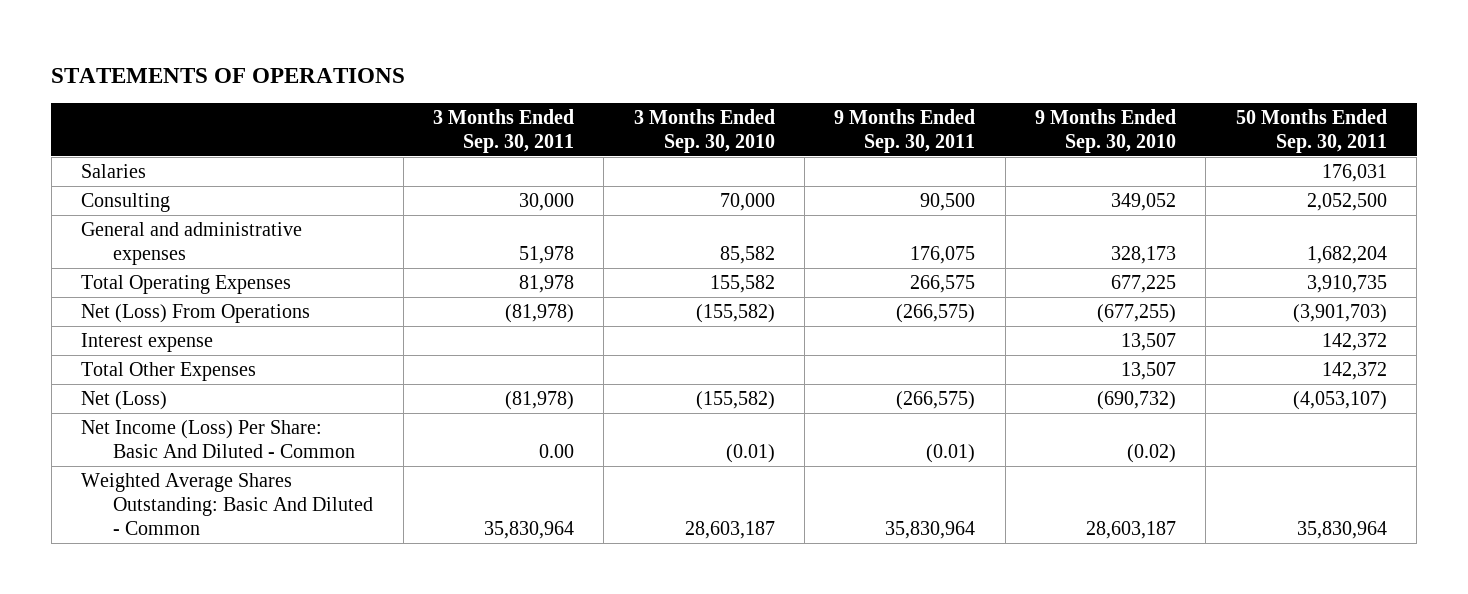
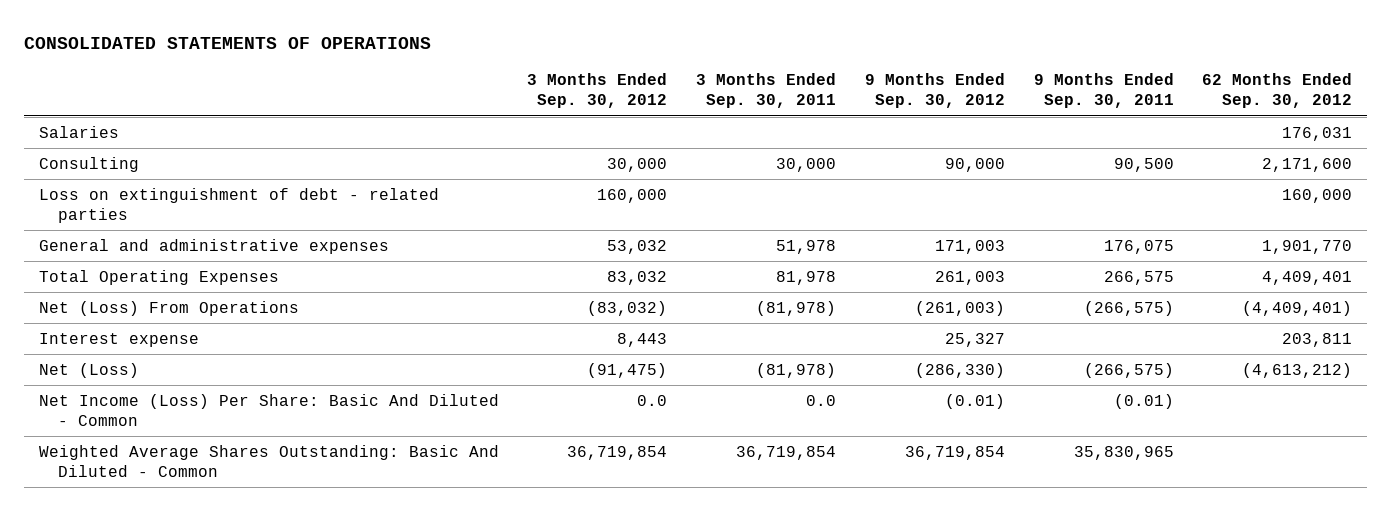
[51,67,406,83] STATEMENTS OF OPERATIONS -> [24,36,432,49] CONSOLIDATED STATEMENTS OF OPERATIONS
[633,108,775,153] 3 Months Ended Sep. 30, 2010 -> none
[1035,108,1177,153] 9 Months Ended Sep. 30, 2010 -> none
[1235,108,1387,153] 50 Months Ended Sep. 30, 2011 -> none
none -> [527,73,668,109] 3 Months Ended Sep. 30, 2012
none -> [864,73,1005,109] 9 Months Ended Sep. 30, 2012
none -> [1202,73,1353,109] 62 Months Ended Sep. 30, 2012
none -> [38,187,439,223] Loss on extinguishment of debt - related parties
[81,362,257,382] Total Other Expenses -> none
[538,444,574,459] 0.00 -> [806,394,837,406] 0.0
[483,521,574,540] 35,830,964 -> [736,445,837,460] 36,719,854
[885,521,976,540] 35,830,964 -> [1073,445,1174,460] 35,830,965

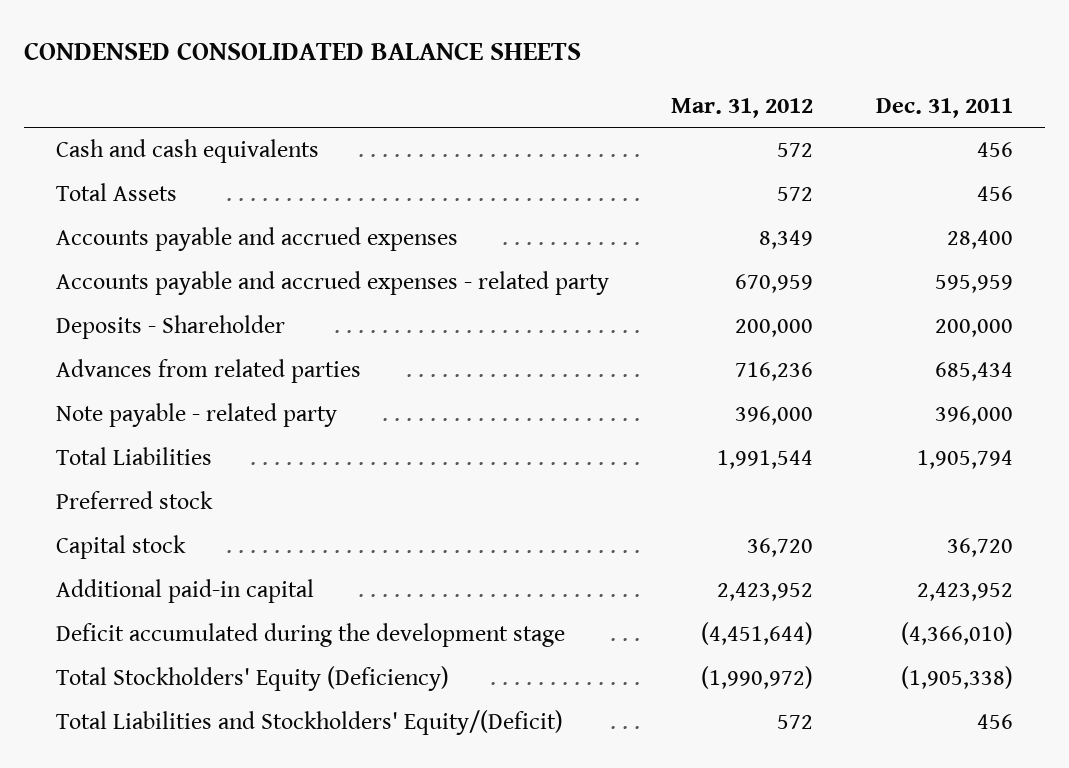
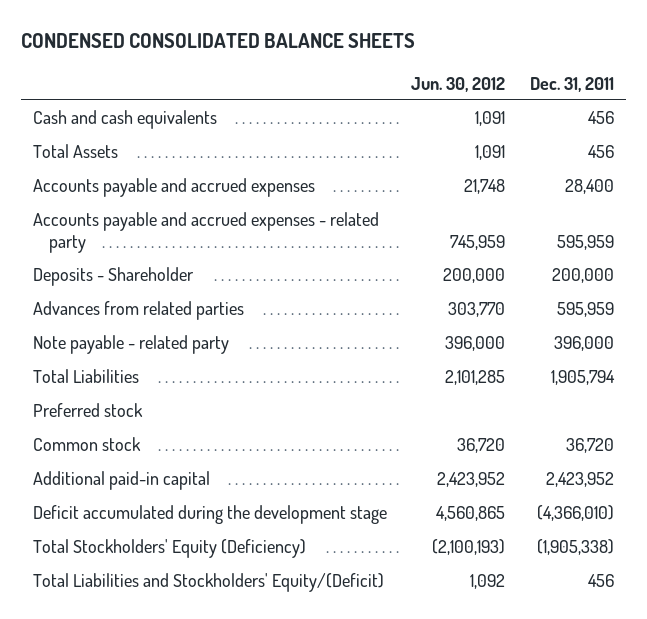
[671,97,814,118] Mar. 31, 2012 -> none
none -> [411,76,506,92] Jun. 30, 2012
[935,362,1014,382] 685,434 -> [556,302,614,318] 595,959
[55,535,186,560] Capital stock -> [32,437,141,452] Common stock

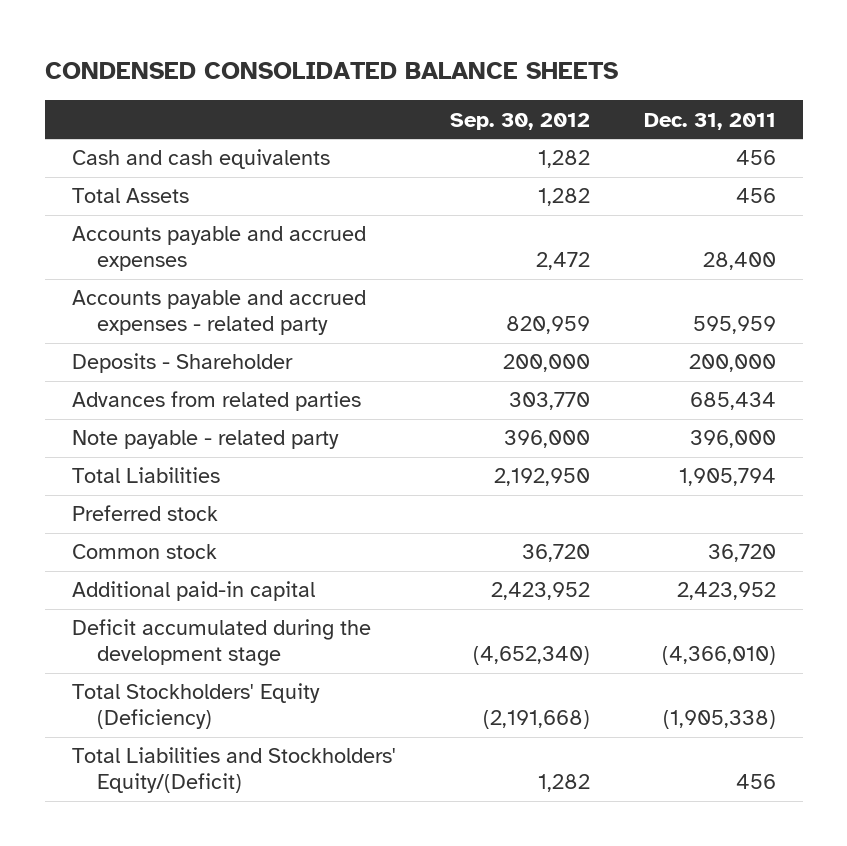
[411,76,506,92] Jun. 30, 2012 -> none
none -> [449,112,590,130] Sep. 30, 2012
[556,302,614,318] 595,959 -> [689,392,776,411] 685,434

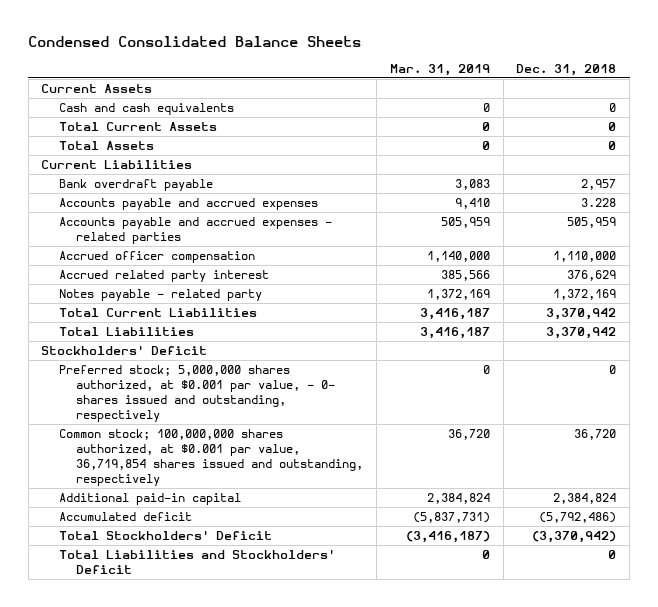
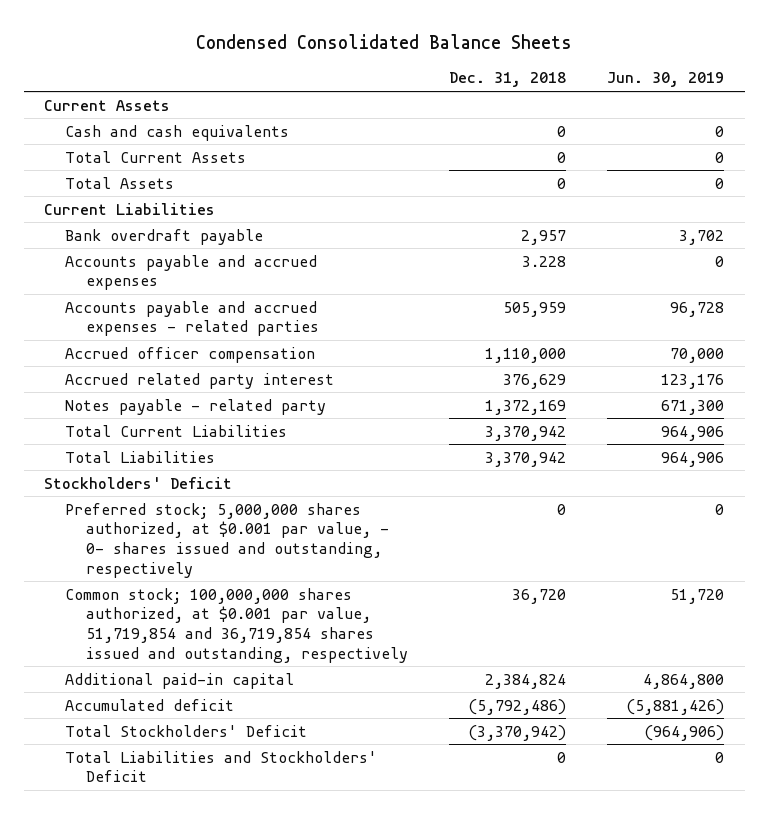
[389,64,490,77] Mar. 31, 2019 -> none
none -> [607,72,725,88] Jun. 30, 2019
[58,428,364,487] Common stock; 100,000,000 shares authorized, at $0.001 par value, 36,719,854 shares issued and outstanding, respectively -> [64,587,408,663] Common stock; 100,000,000 shares authorized, at $0.001 par value, 51,719,854 and 36,719,854 shares issued and outstanding, respectively

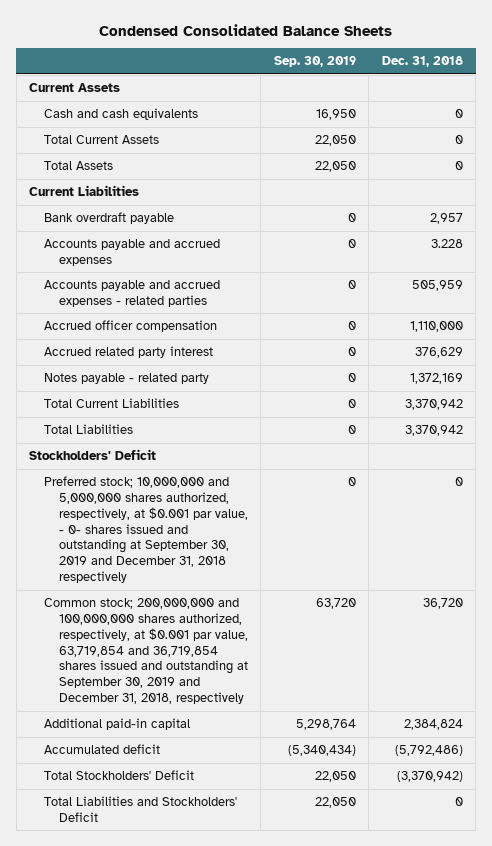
[607,72,725,88] Jun. 30, 2019 -> none
none -> [273,56,356,68] Sep. 30, 2019
[64,502,389,578] Preferred stock; 5,000,000 shares authorized, at $0.001 par value, - 0- shares issued and outstanding, respectively -> [44,476,249,583] Preferred stock; 10,000,000 and 5,000,000 shares authorized, respectively, at $0.001 par value, - 0- shares issued and outstanding at September 30, 2019 and December 31, 2018 respectively
[64,587,408,663] Common stock; 100,000,000 shares authorized, at $0.001 par value, 51,719,854 and 36,719,854 shares issued and outstanding, respectively -> [44,598,249,704] Common stock; 200,000,000 and 100,000,000 shares authorized, respectively, at $0.001 par value, 63,719,854 and 36,719,854 shares issued and outstanding at September 30, 2019 and December 31, 2018, respectively

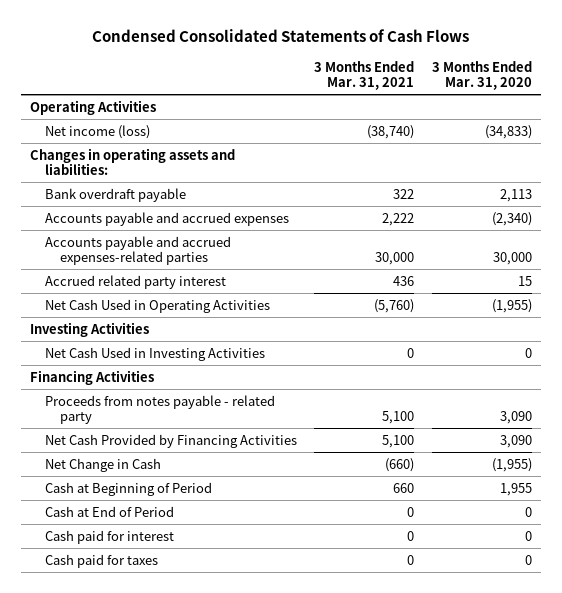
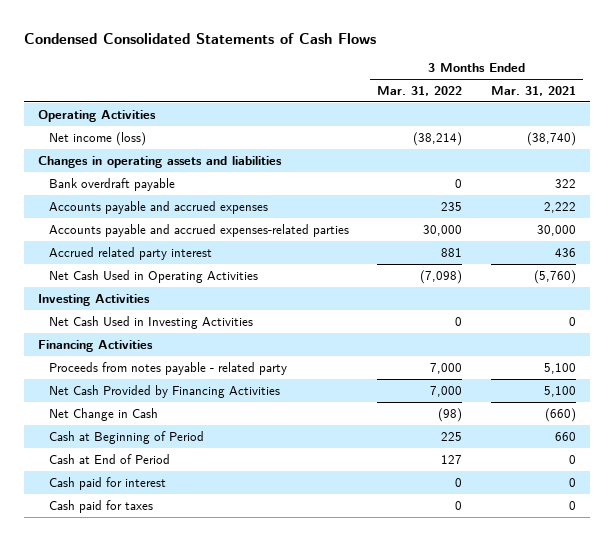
[431,60,532,90] 3 Months Ended Mar. 31, 2020 -> none
none -> [377,85,463,96] Mar. 31, 2022
[29,147,235,176] Changes in operating assets and liabilities: -> [38,155,283,168] Changes in operating assets and liabilities

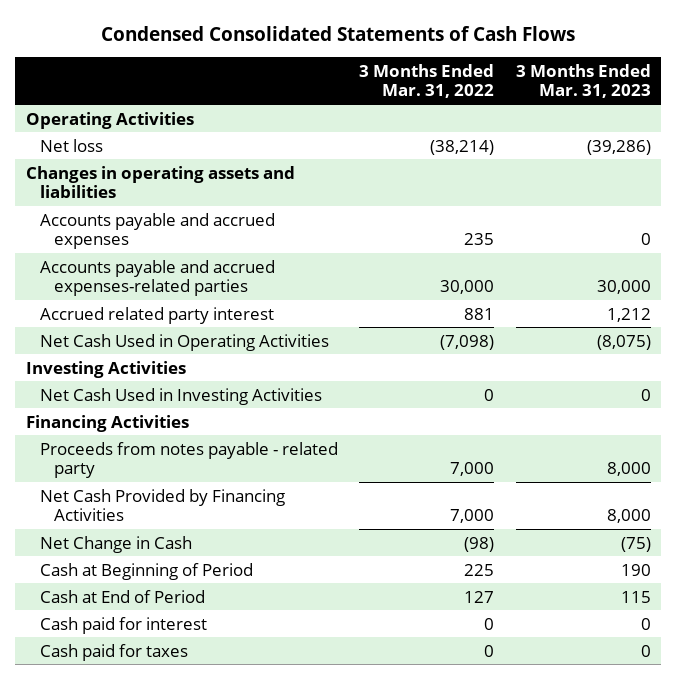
[490,85,576,96] Mar. 31, 2021 -> none
none -> [515,63,651,99] 3 Months Ended Mar. 31, 2023
[48,131,146,146] Net income (loss) -> [39,138,103,152] Net loss
[48,177,175,191] Bank overdraft payable -> none

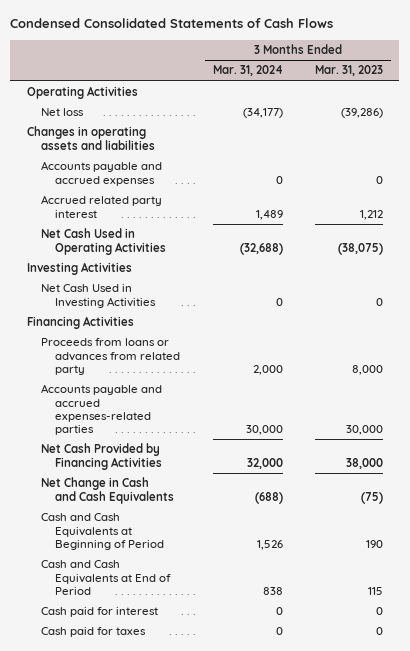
[359,63,495,99] 3 Months Ended Mar. 31, 2022 -> none
none -> [212,65,283,77] Mar. 31, 2024
[596,334,651,350] (8,075) -> [338,242,384,255] (38,075)
[39,441,338,478] Proceeds from notes payable - related party -> [40,338,181,375] Proceeds from loans or advances from related party
[39,259,275,296] Accounts payable and accrued expenses-related parties -> [40,384,162,436] Accounts payable and accrued expenses-related parties
[606,508,651,523] 8,000 -> [346,457,384,469] 38,000
[39,535,192,553] Net Change in Cash -> [40,477,175,504] Net Change in Cash and Cash Equivalents
[39,562,253,580] Cash at Beginning of Period -> [40,513,165,550] Cash and Cash Equivalents at Beginning of Period
[39,589,205,603] Cash at End of Period -> [40,560,172,595] Cash and Cash Equivalents at End of Period

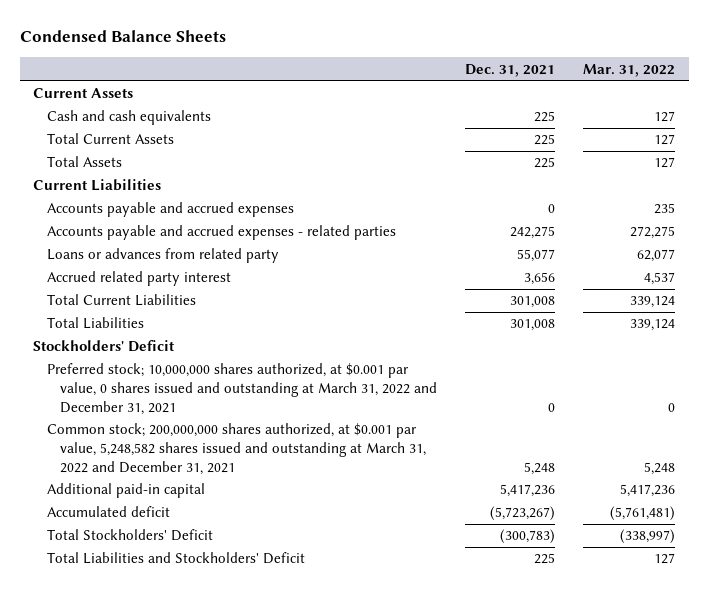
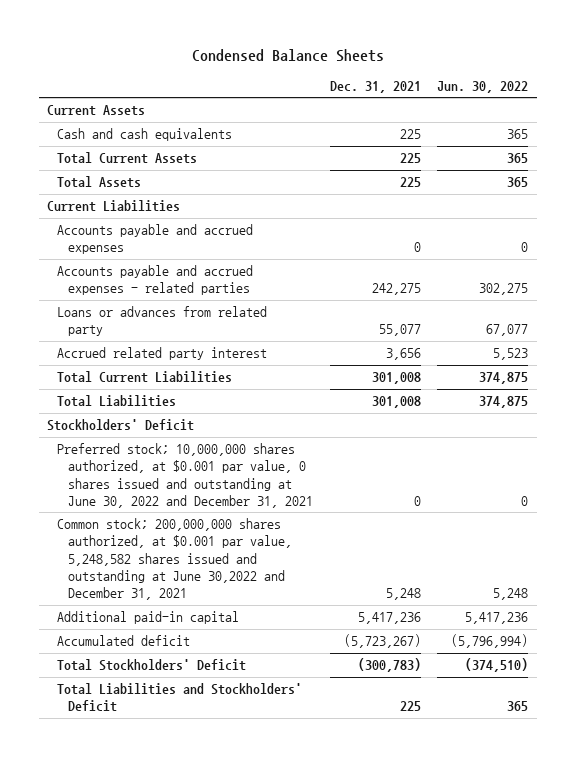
[582,63,675,77] Mar. 31, 2022 -> none
none -> [437,80,529,93] Jun. 30, 2022
[46,363,437,415] Preferred stock; 10,000,000 shares authorized, at $0.001 par value, 0 shares issued and outstanding at March 31, 2022 and December 31, 2021 -> [57,443,313,508] Preferred stock; 10,000,000 shares authorized, at $0.001 par value, 0 shares issued and outstanding at June 30, 2022 and December 31, 2021
[46,423,426,475] Common stock; 200,000,000 shares authorized, at $0.001 par value, 5,248,582 shares issued and outstanding at March 31, 2022 and December 31, 2021 -> [57,518,292,600] Common stock; 200,000,000 shares authorized, at $0.001 par value, 5,248,582 shares issued and outstanding at June 30,2022 and December 31, 2021

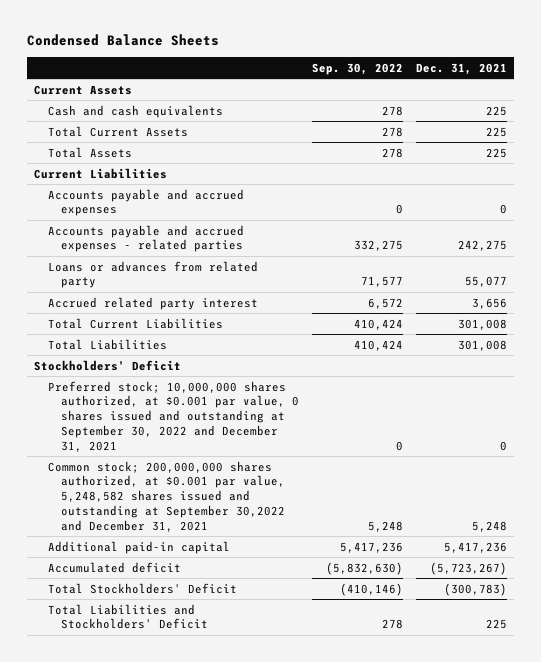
[437,80,529,93] Jun. 30, 2022 -> none
none -> [312,62,404,75] Sep. 30, 2022
[57,443,313,508] Preferred stock; 10,000,000 shares authorized, at $0.001 par value, 0 shares issued and outstanding at June 30, 2022 and December 31, 2021 -> [47,380,300,452] Preferred stock; 10,000,000 shares authorized, at $0.001 par value, 0 shares issued and outstanding at September 30, 2022 and December 31, 2021
[57,518,292,600] Common stock; 200,000,000 shares authorized, at $0.001 par value, 5,248,582 shares issued and outstanding at June 30,2022 and December 31, 2021 -> [47,460,286,532] Common stock; 200,000,000 shares authorized, at $0.001 par value, 5,248,582 shares issued and outstanding at September 30,2022 and December 31, 2021

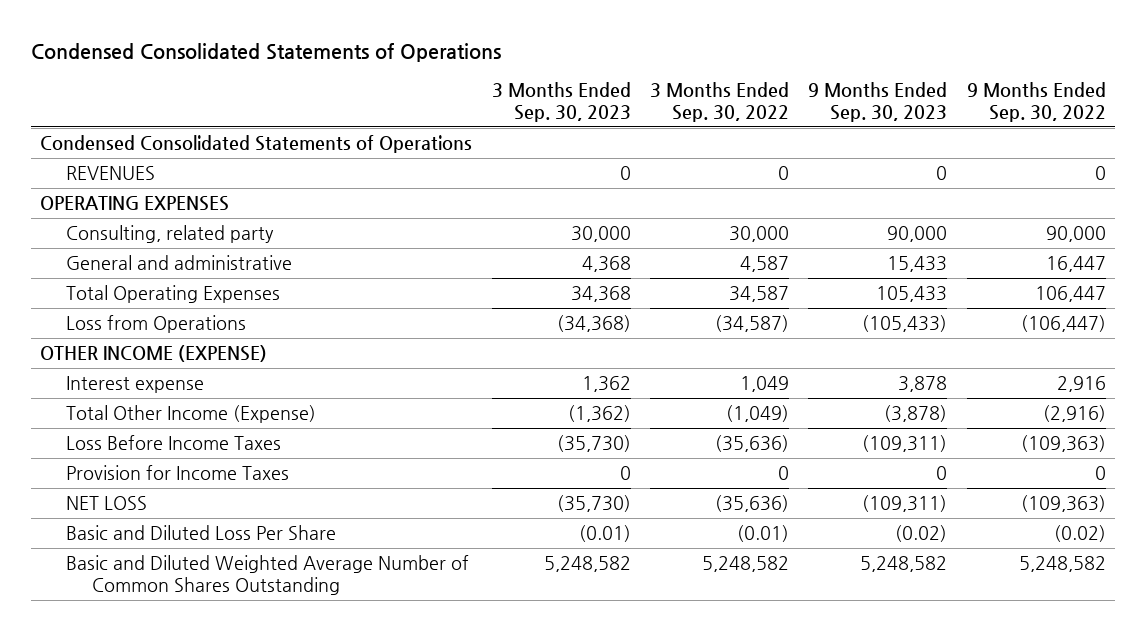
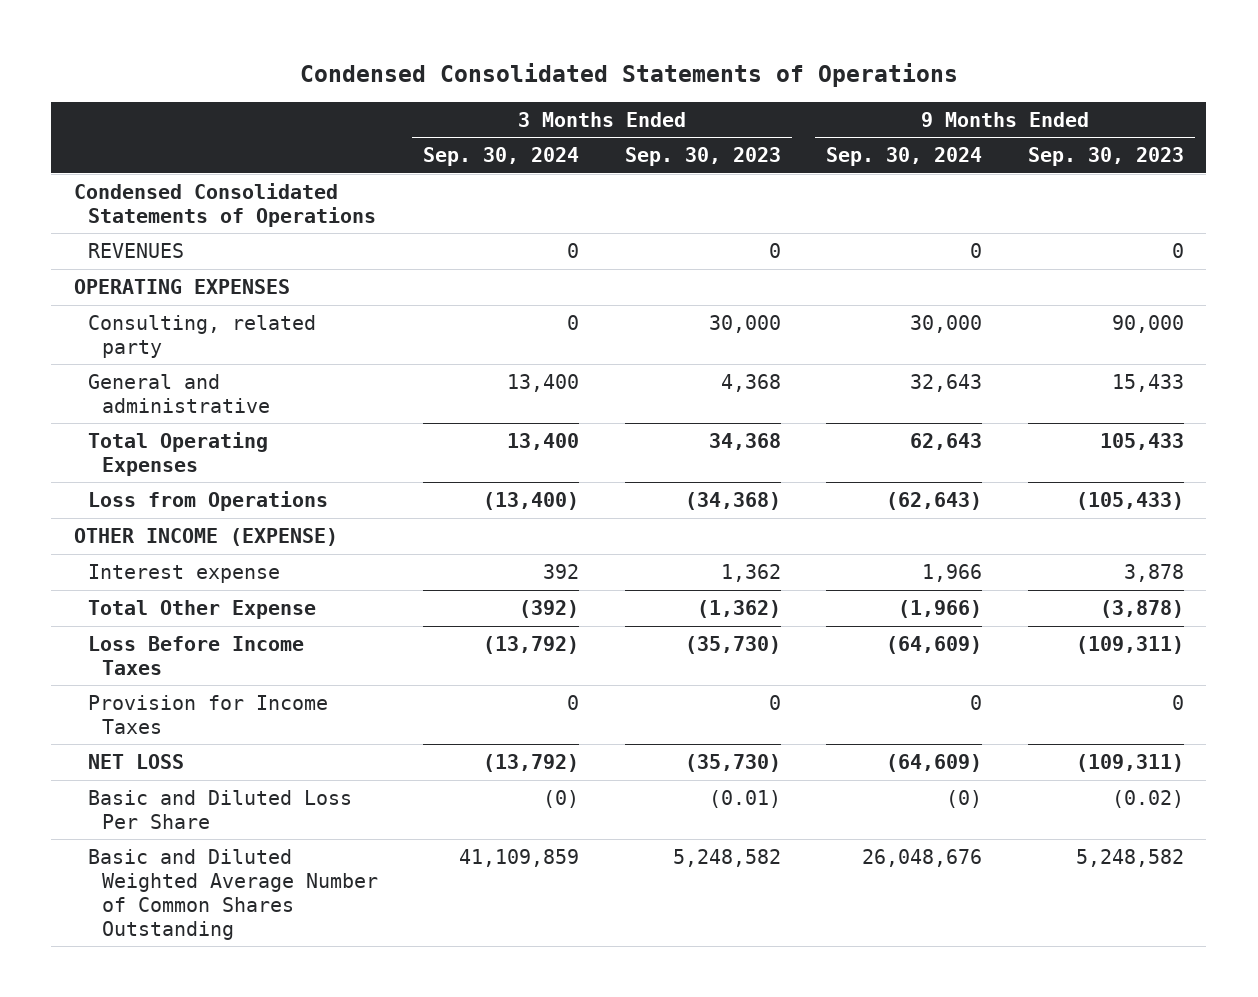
[650,82,790,122] 3 Months Ended Sep. 30, 2022 -> none
[966,82,1106,122] 9 Months Ended Sep. 30, 2022 -> none
none -> [423,147,580,167] Sep. 30, 2024
none -> [826,147,983,167] Sep. 30, 2024
[66,405,317,424] Total Other Income (Expense) -> [88,599,317,619] Total Other Expense

